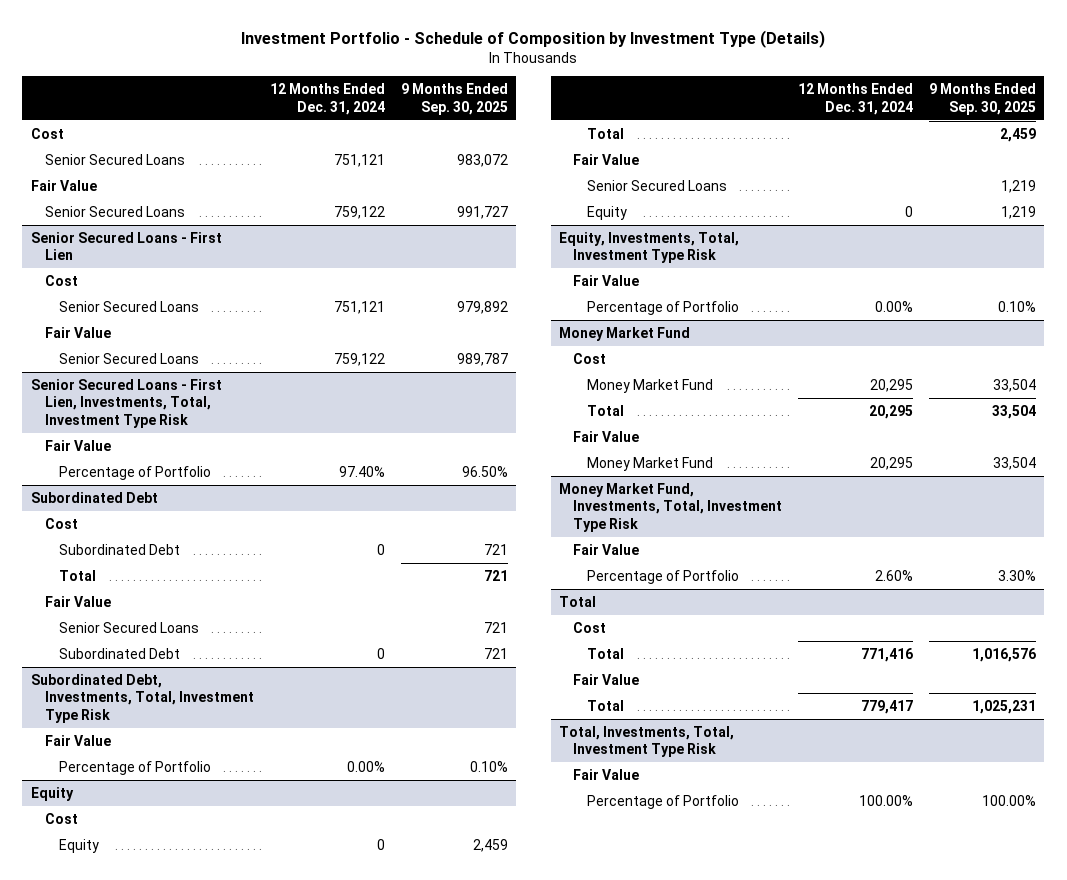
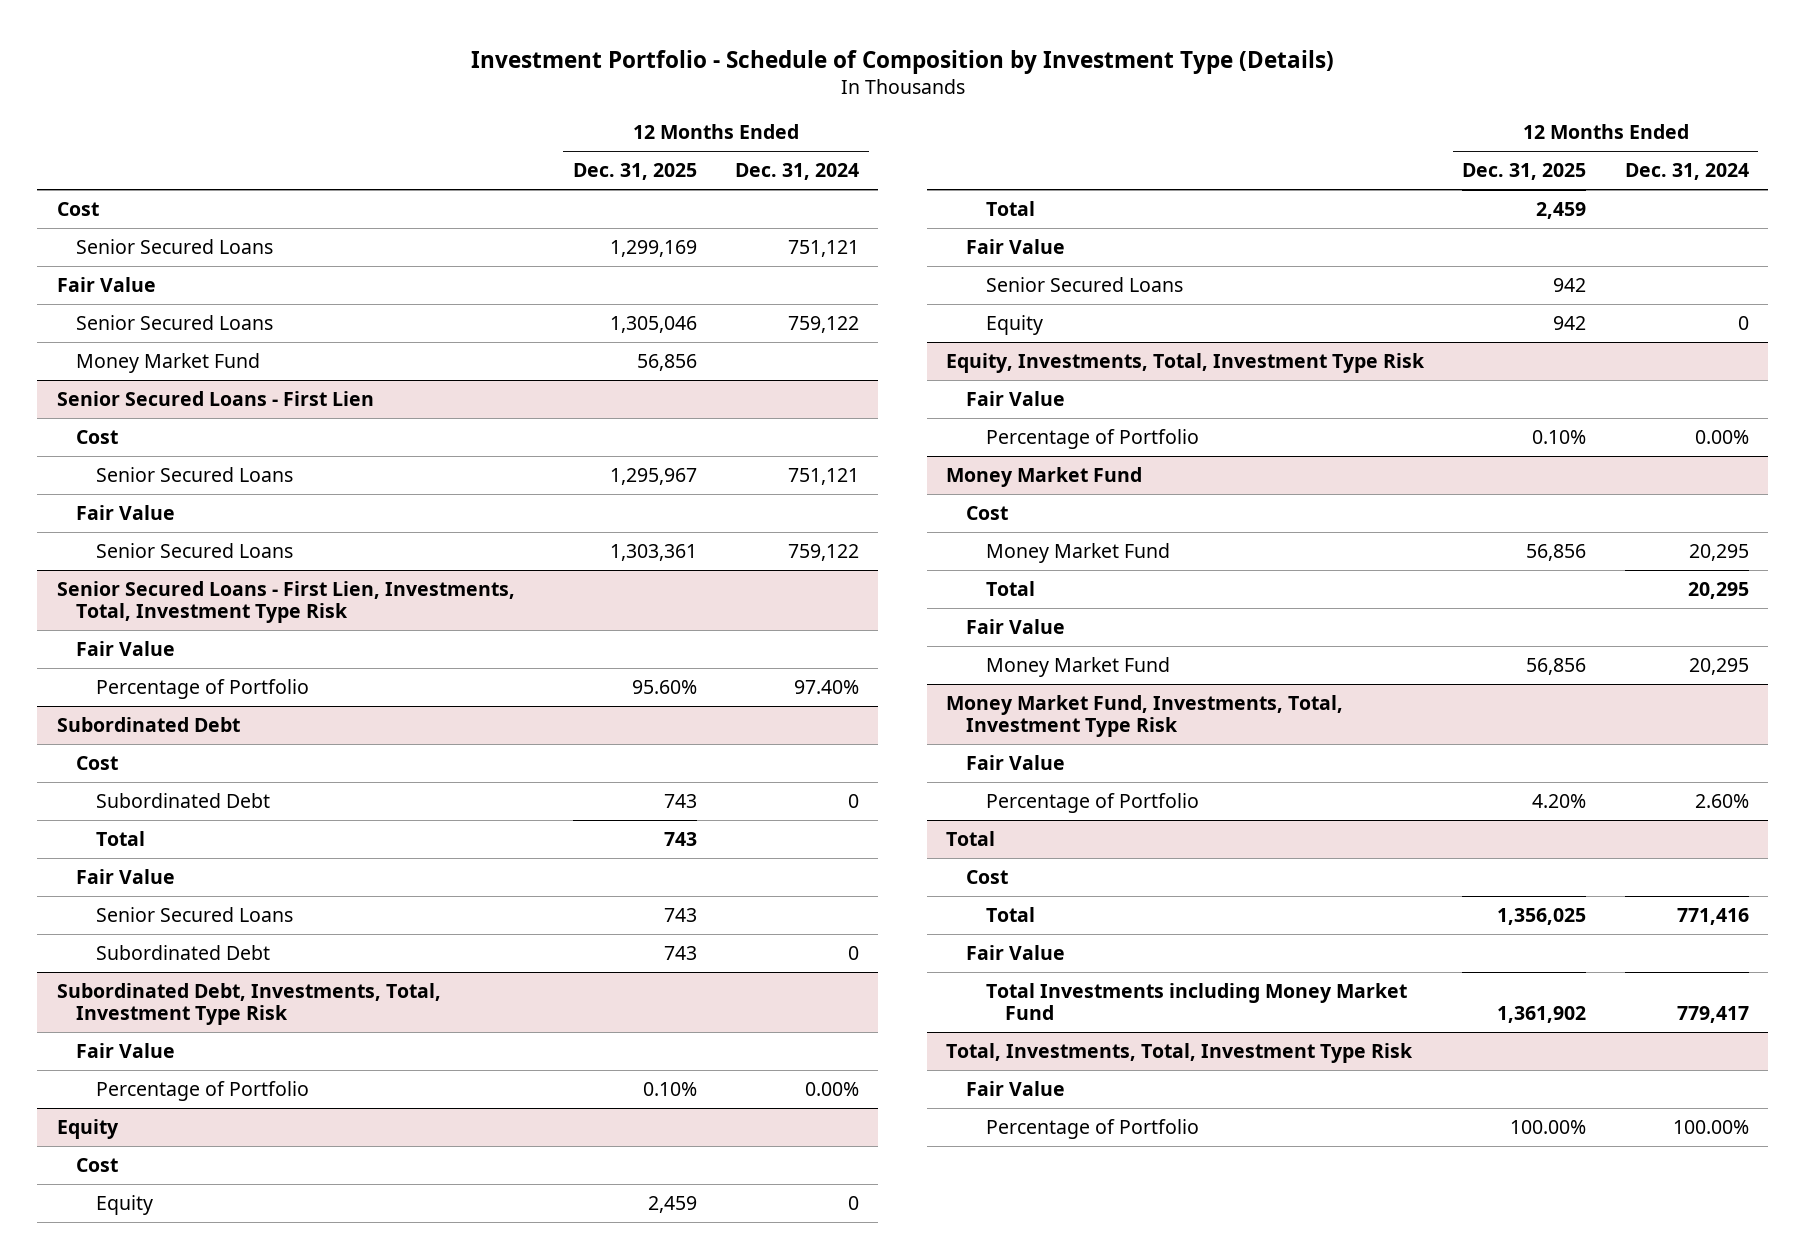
[401,83,509,115] 9 Months Ended Sep. 30, 2025 -> none
none -> [572,163,697,181] Dec. 31, 2025
none -> [76,352,261,373] Money Market Fund
[587,699,625,711] Total -> [985,982,1407,1021] Total Investments including Money Market Fund

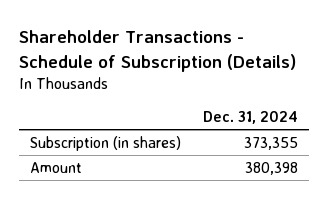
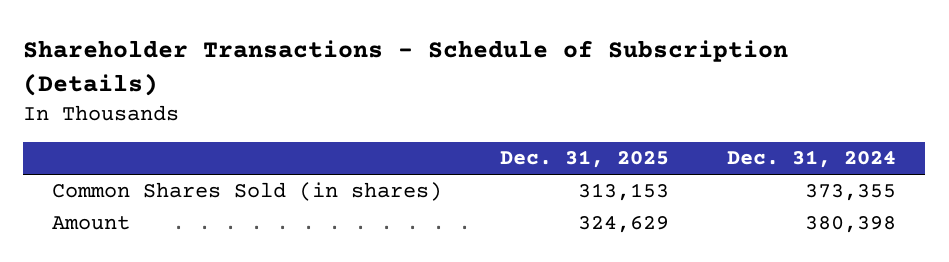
none -> [500,150,670,169] Dec. 31, 2025
[29,135,181,151] Subscription (in shares) -> [52,182,443,202] Common Shares Sold (in shares)

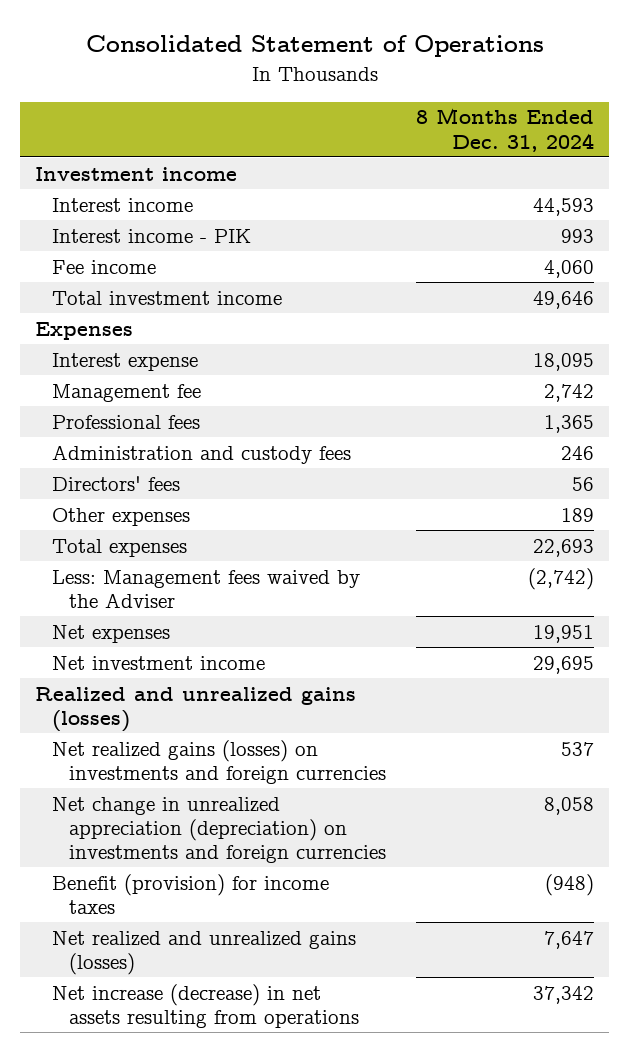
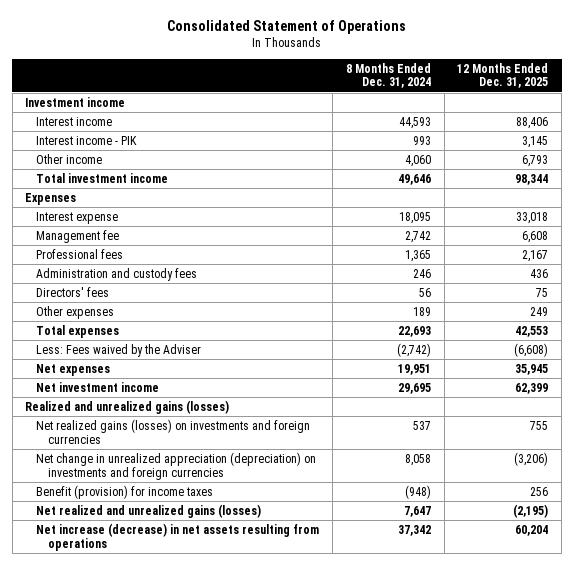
none -> [457,62,549,89] 12 Months Ended Dec. 31, 2025
[51,259,156,274] Fee income -> [36,153,103,164] Other income
[51,569,360,608] Less: Management fees waived by the Adviser -> [36,343,202,357] Less: Fees waived by the Adviser

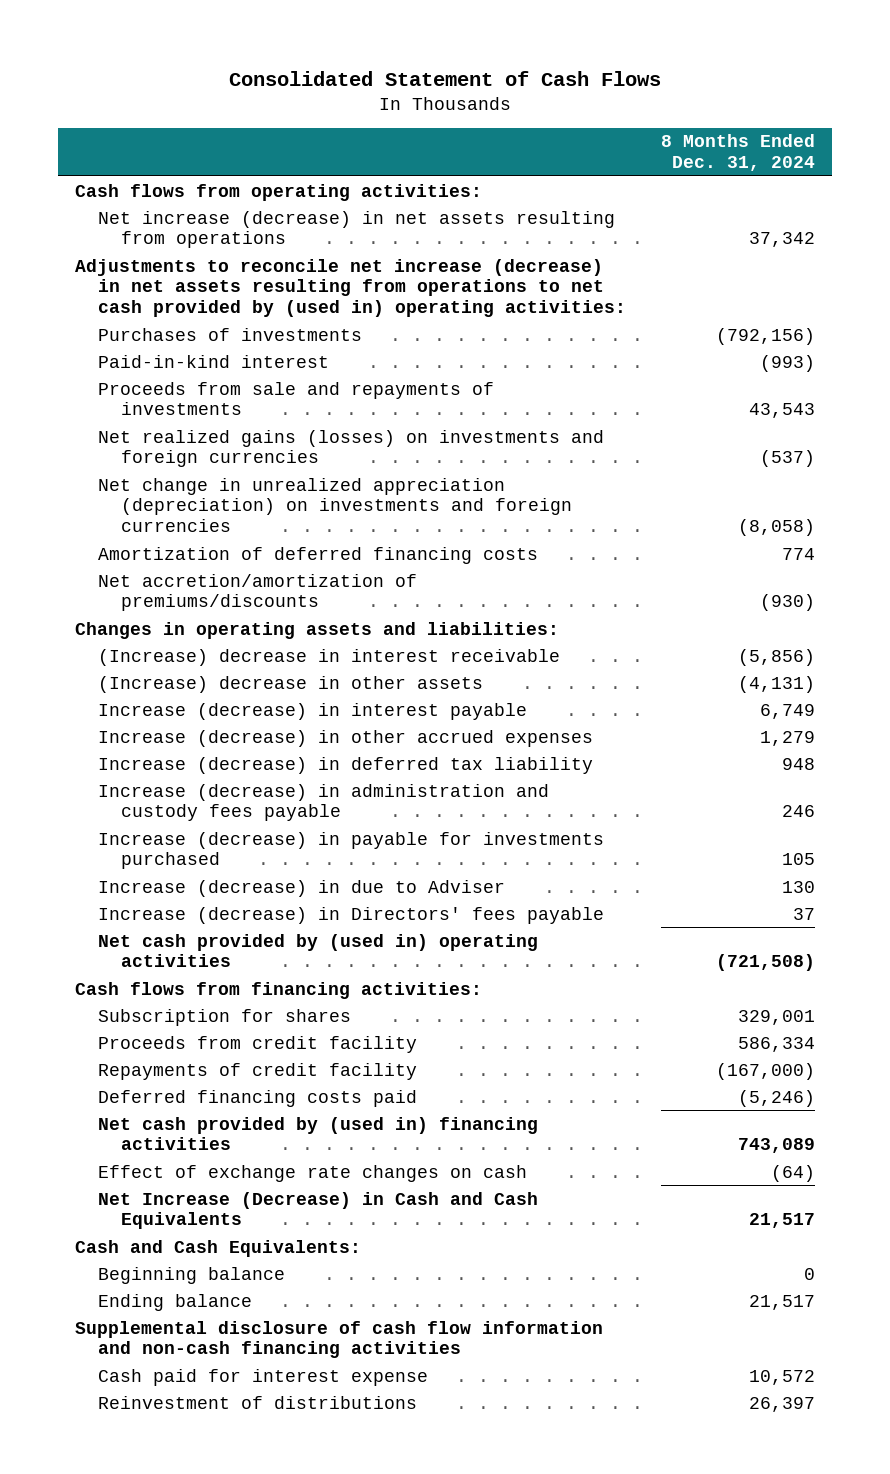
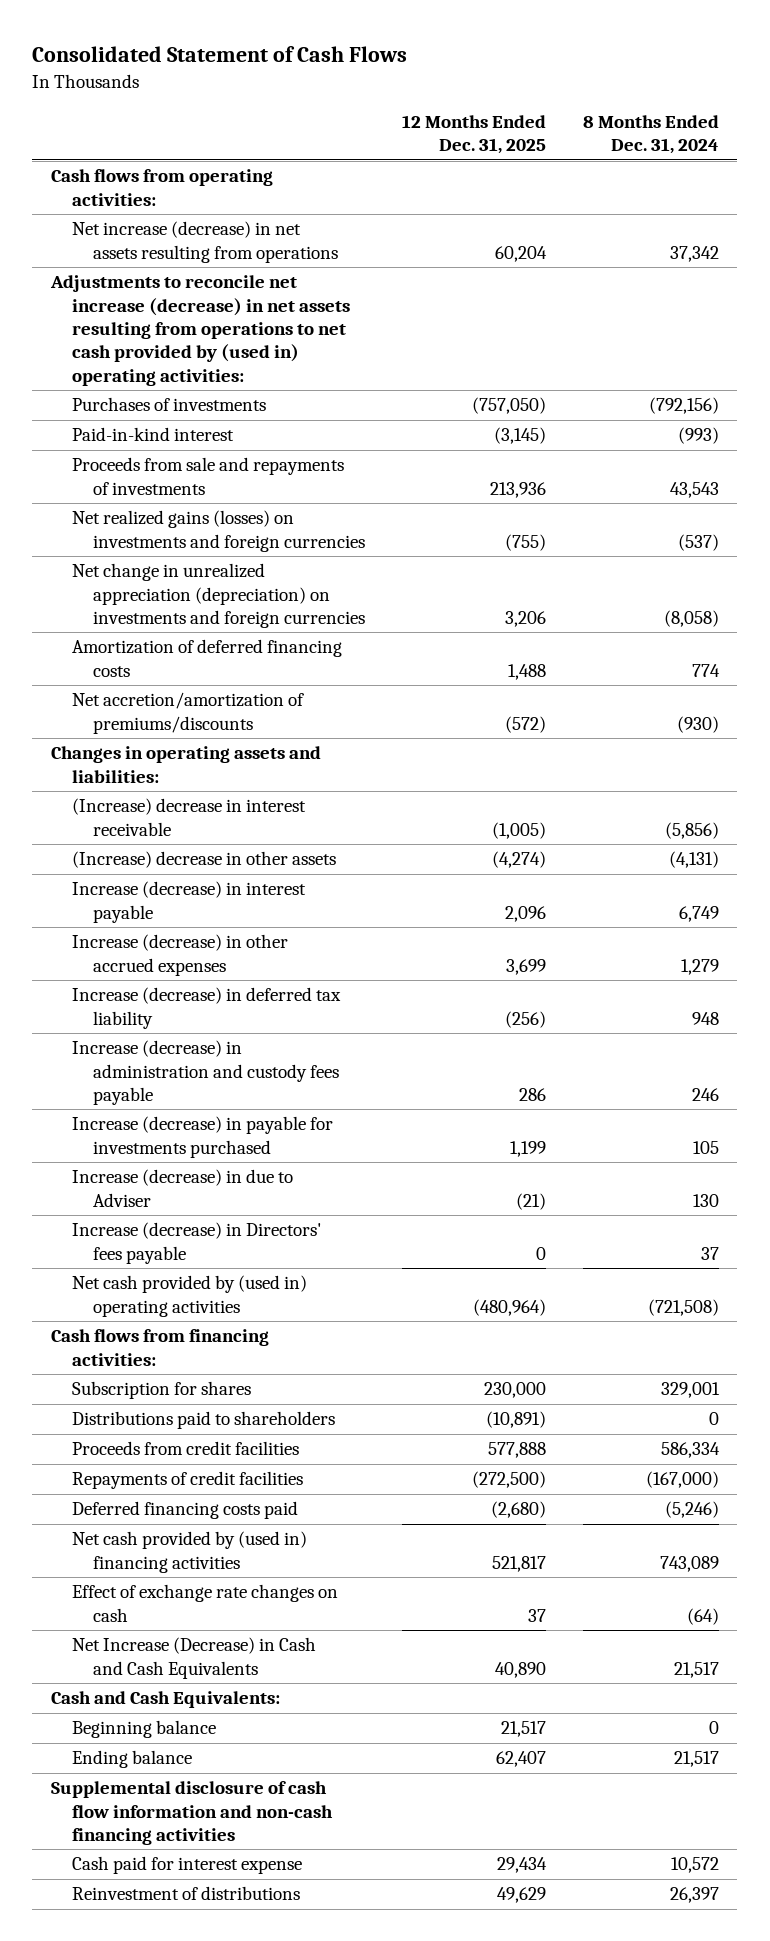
none -> [401,115,546,155] 12 Months Ended Dec. 31, 2025
none -> [71,1411,335,1430] Distributions paid to shareholders
[98,1035,418,1053] Proceeds from credit facility -> [71,1441,299,1456] Proceeds from credit facilities
[98,1062,418,1080] Repayments of credit facility -> [71,1471,303,1490] Repayments of credit facilities

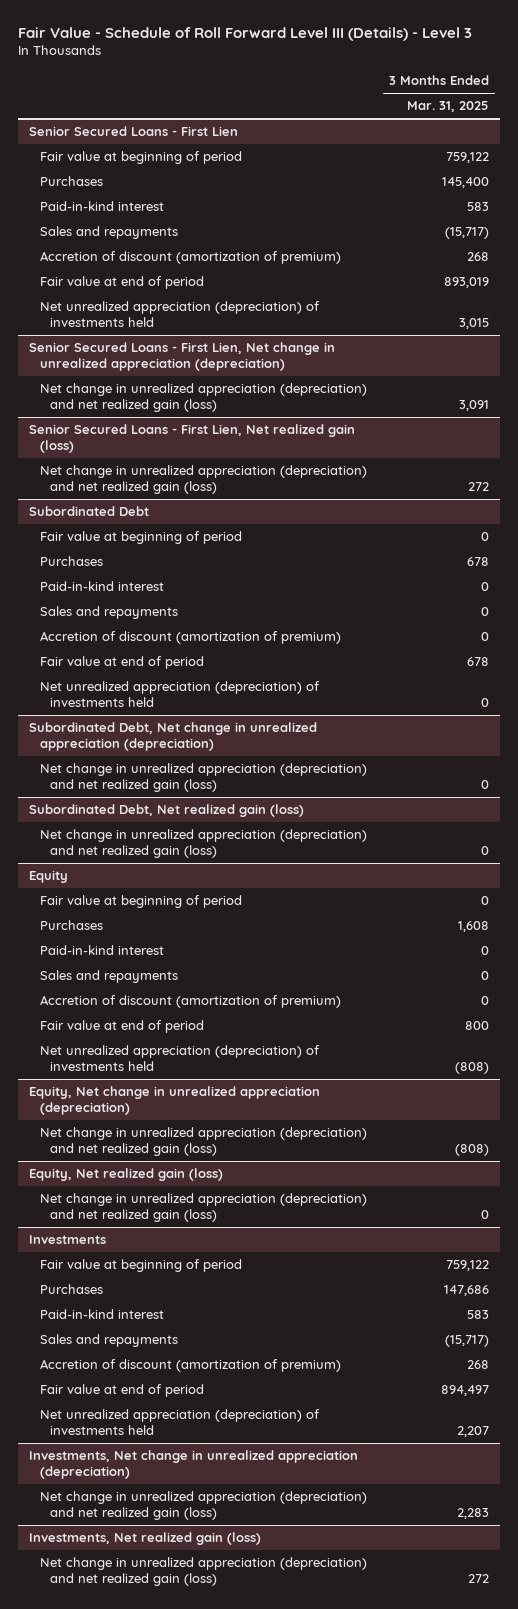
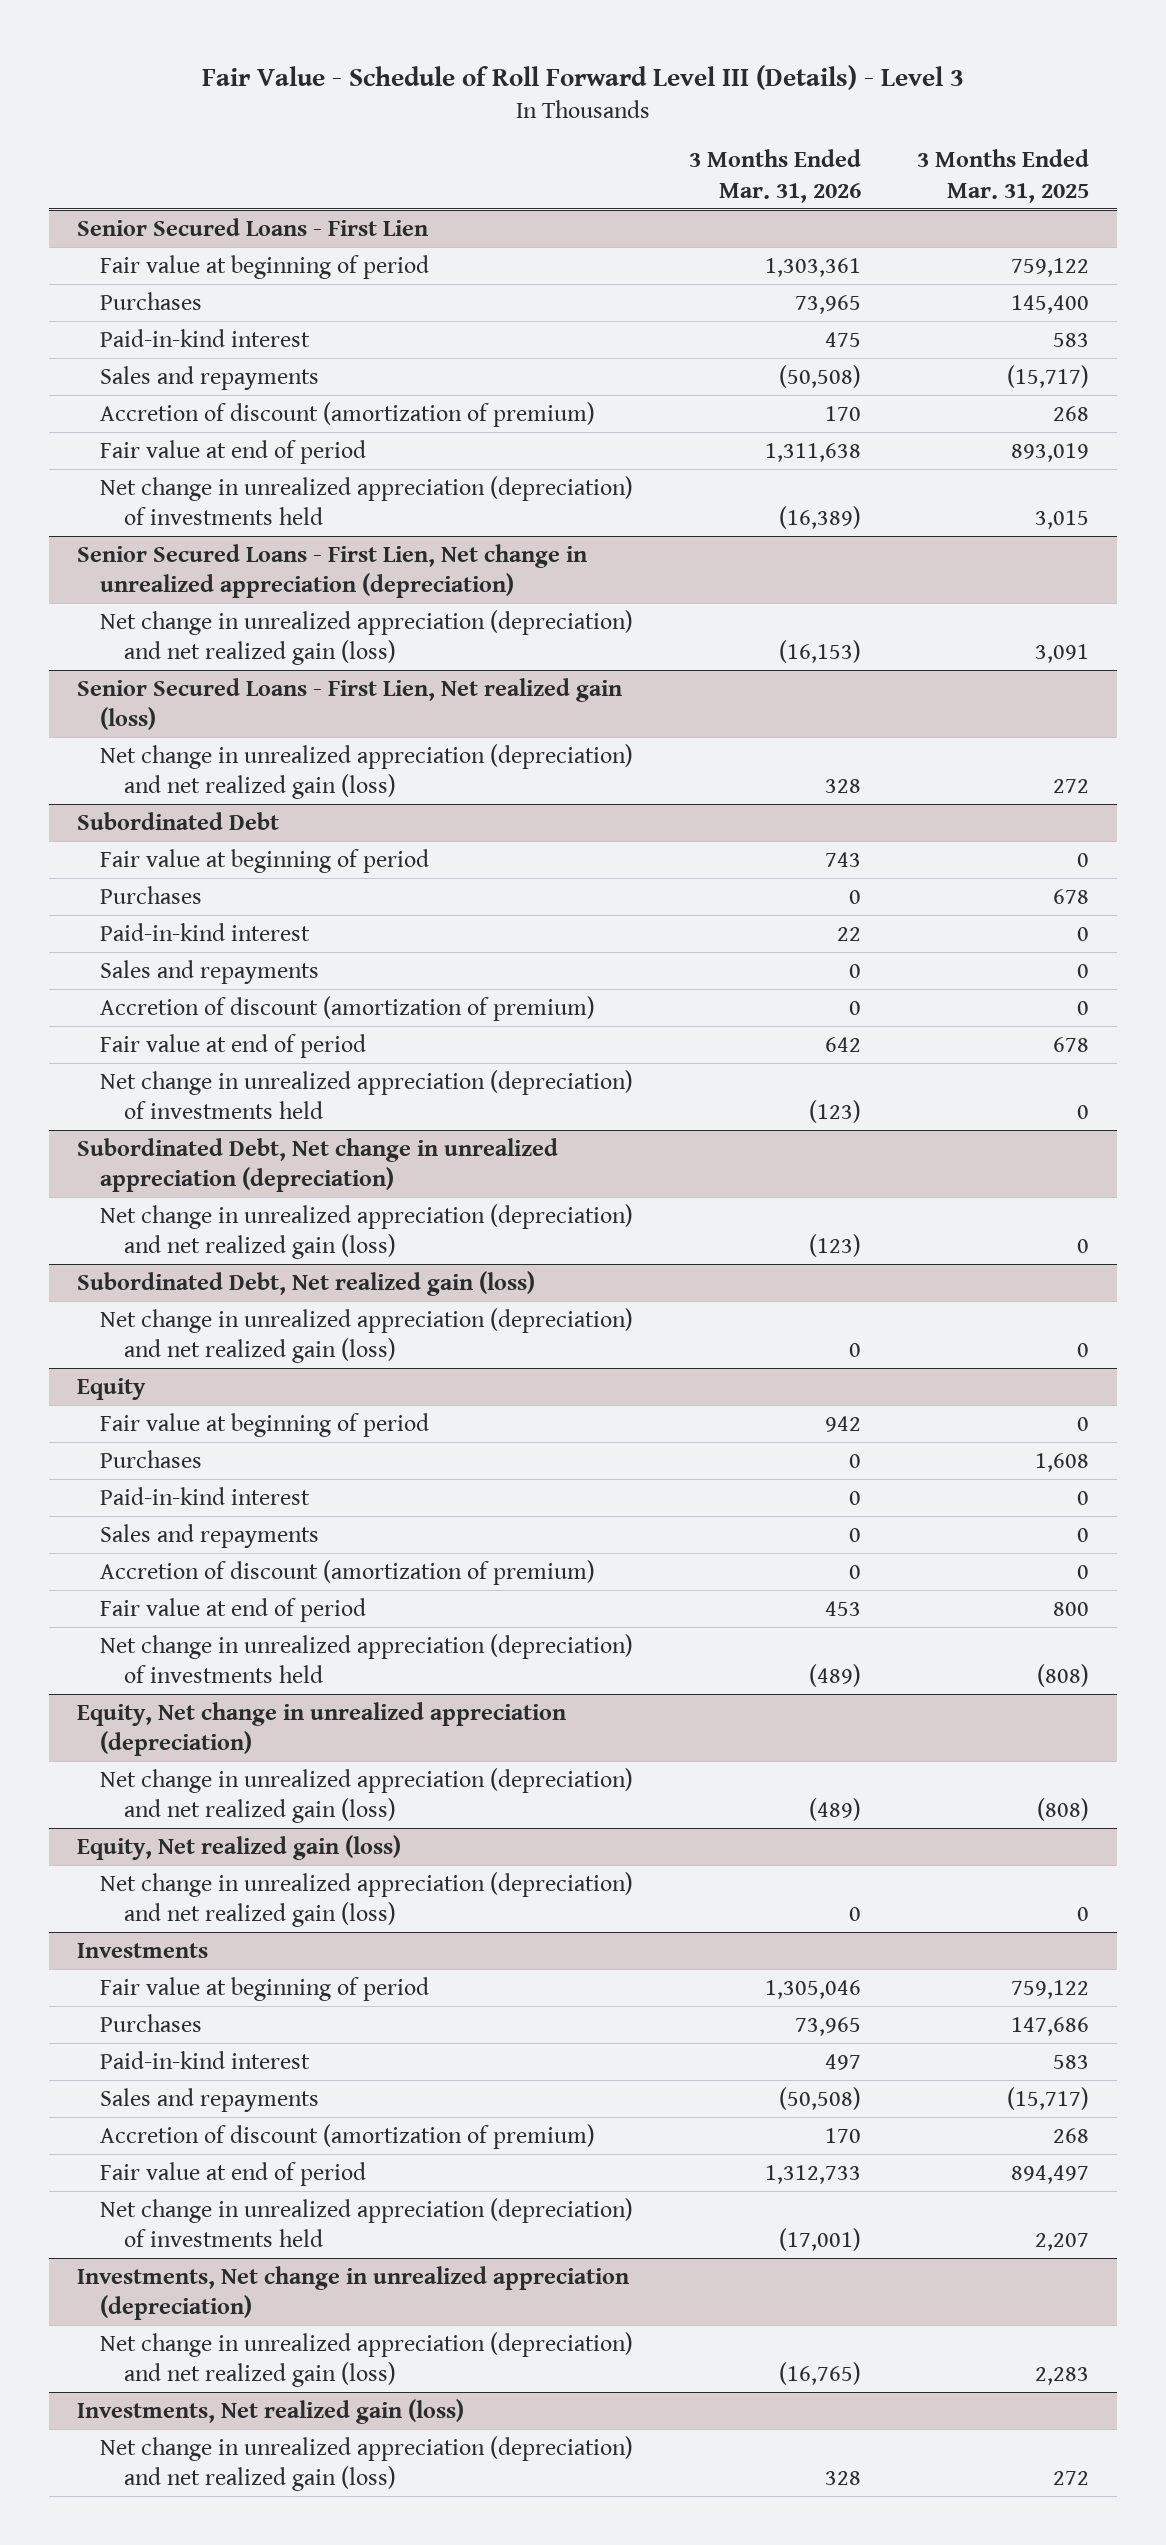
none -> [689,149,862,203] 3 Months Ended Mar. 31, 2026
[39,301,320,327] Net unrealized appreciation (depreciation) of investments held -> [100,475,634,526] Net change in unrealized appreciation (depreciation) of investments held
[39,681,320,707] Net unrealized appreciation (depreciation) of investments held -> [100,1069,634,1120] Net change in unrealized appreciation (depreciation) of investments held
[39,1045,320,1071] Net unrealized appreciation (depreciation) of investments held -> [100,1633,634,1684] Net change in unrealized appreciation (depreciation) of investments held
[39,1409,320,1435] Net unrealized appreciation (depreciation) of investments held -> [100,2197,634,2248] Net change in unrealized appreciation (depreciation) of investments held

